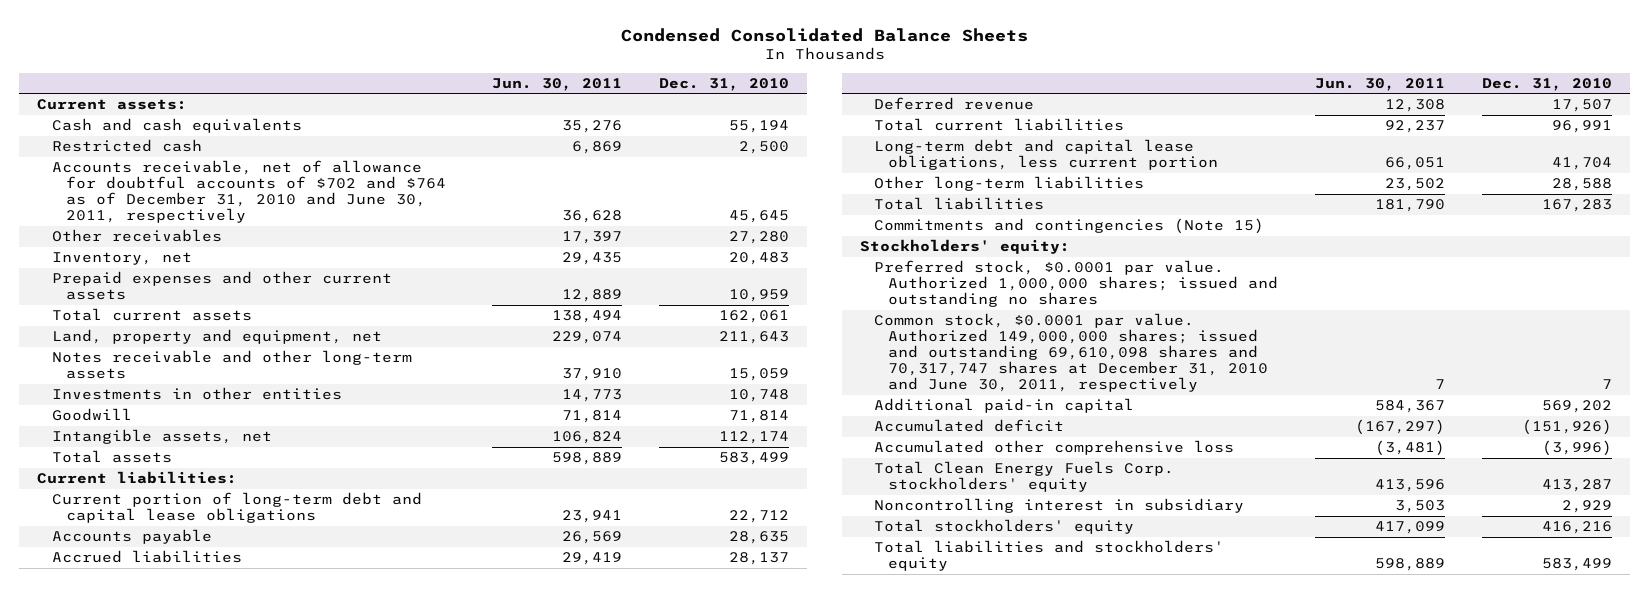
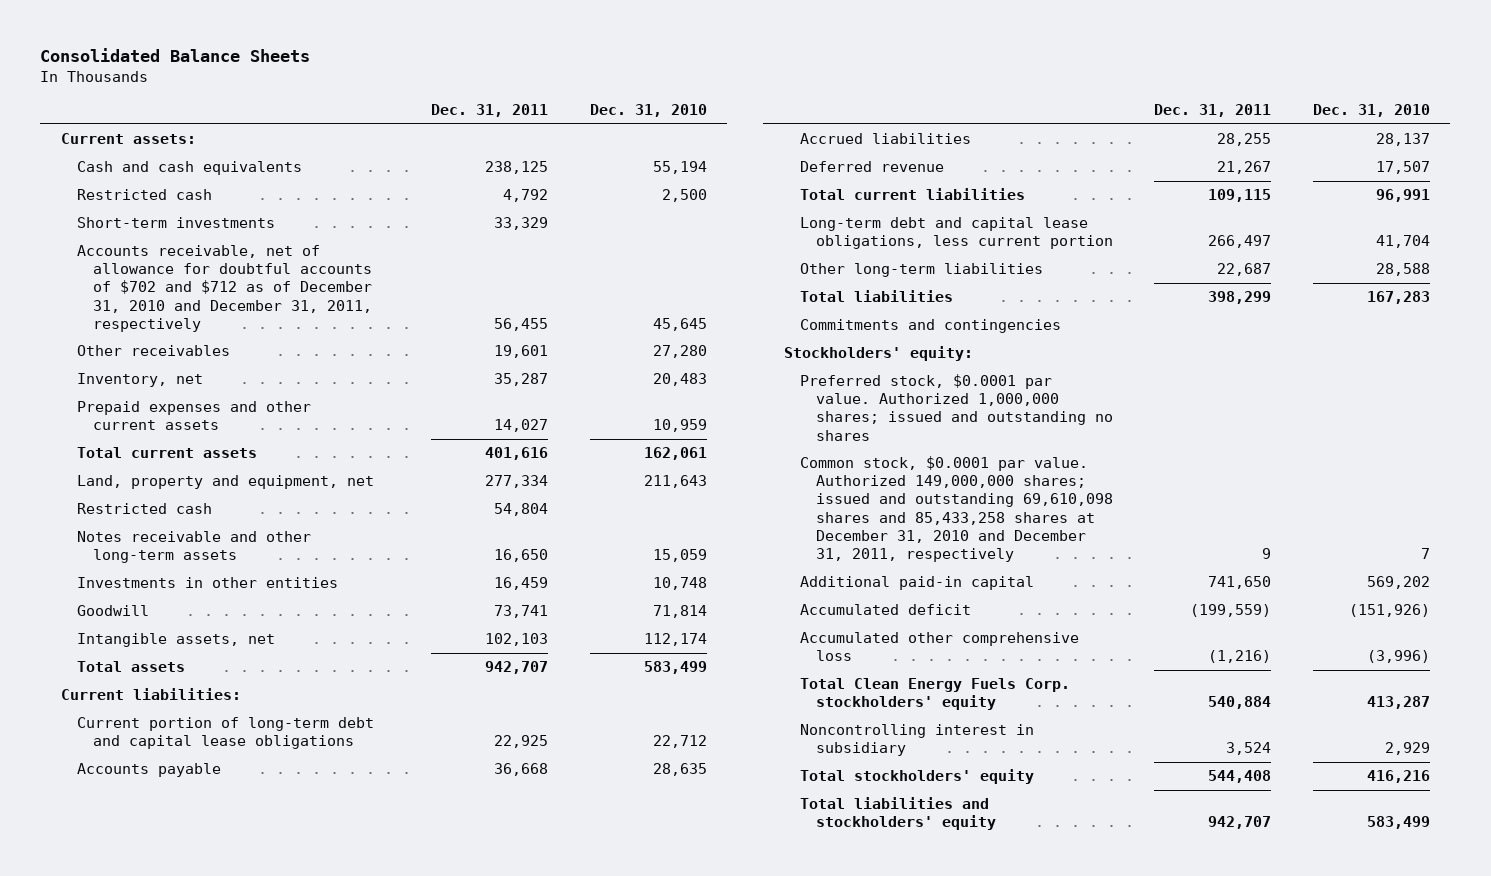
[620,27,1028,42] Condensed Consolidated Balance Sheets -> [40,48,311,63] Consolidated Balance Sheets
[492,78,623,92] Jun. 30, 2011 -> none
none -> [431,104,549,118] Dec. 31, 2011
none -> [76,217,275,229] Short-term investments
[51,160,446,224] Accounts receivable, net of allowance for doubtful accounts of $702 and $764 as of December 31, 2010 and June 30, 2011, respectively -> [76,245,372,332] Accounts receivable, net of allowance for doubtful accounts of $702 and $712 as of December 31, 2010 and December 31, 2011, respectively
none -> [76,503,212,515] Restricted cash
[874,218,1265,235] Commitments and contingencies (Note 15) -> [799,319,1061,334] Commitments and contingencies
[874,313,1269,393] Common stock, $0.0001 par value. Authorized 149,000,000 shares; issued and outstanding 69,610,098 shares and 70,317,747 shares at December 31, 2010 and June 30, 2011, respectively -> [799,456,1113,563] Common stock, $0.0001 par value. Authorized 149,000,000 shares; issued and outstanding 69,610,098 shares and 85,433,258 shares at December 31, 2010 and December 31, 2011, respectively

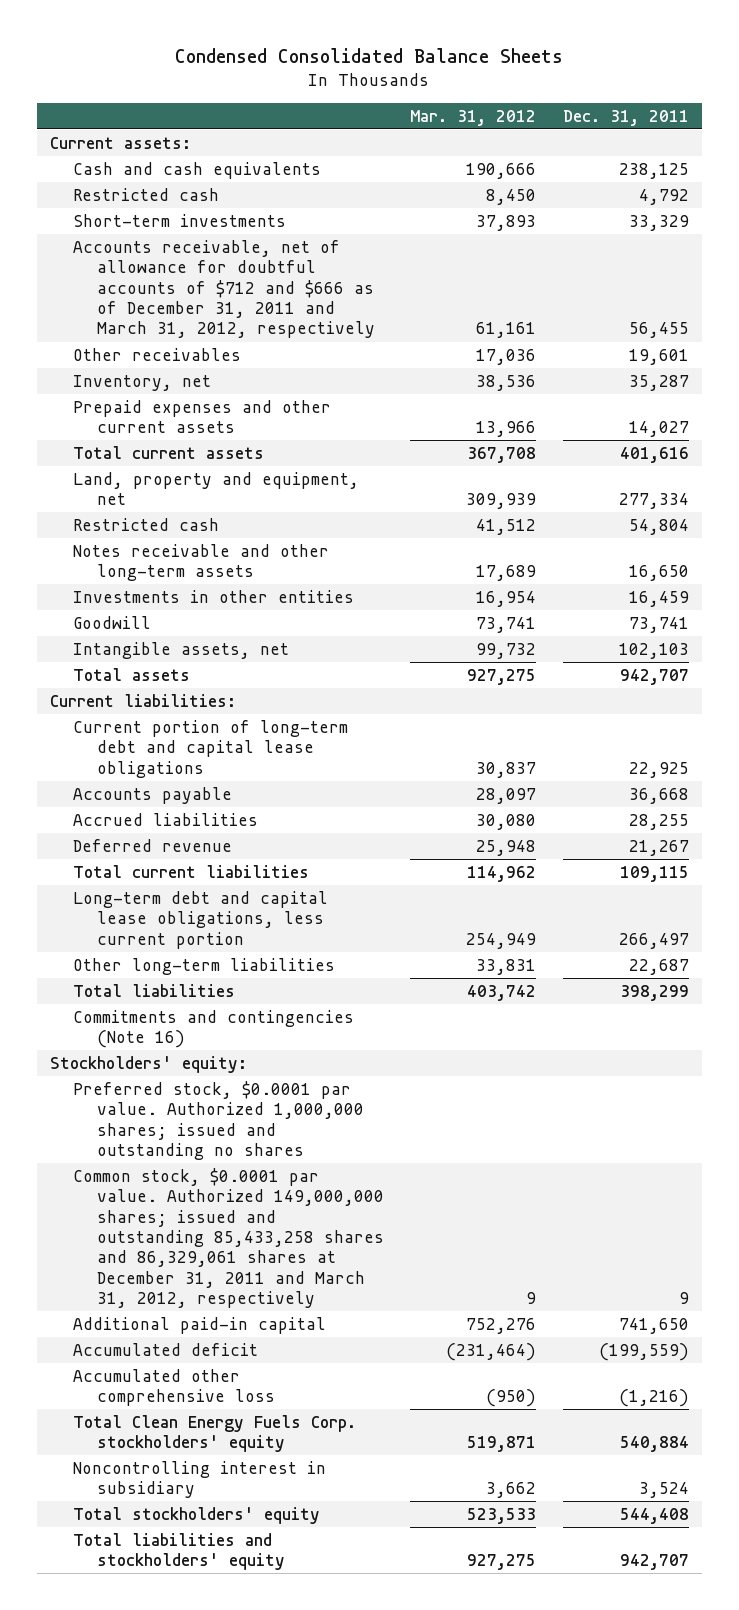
[40,48,311,63] Consolidated Balance Sheets -> [175,48,564,64] Condensed Consolidated Balance Sheets
[589,104,707,118] Dec. 31, 2010 -> none
none -> [410,109,537,126] Mar. 31, 2012
[76,245,372,332] Accounts receivable, net of allowance for doubtful accounts of $702 and $712 as of December 31, 2010 and December 31, 2011, respectively -> [73,239,375,339] Accounts receivable, net of allowance for doubtful accounts of $712 and $666 as of December 31, 2011 and March 31, 2012, respectively
[799,319,1061,334] Commitments and contingencies -> [73,1009,355,1049] Commitments and contingencies (Note 16)
[799,456,1113,563] Common stock, $0.0001 par value. Authorized 149,000,000 shares; issued and outstanding 69,610,098 shares and 85,433,258 shares at December 31, 2010 and December 31, 2011, respectively -> [73,1167,384,1309] Common stock, $0.0001 par value. Authorized 149,000,000 shares; issued and outstanding 85,433,258 shares and 86,329,061 shares at December 31, 2011 and March 31, 2012, respectively

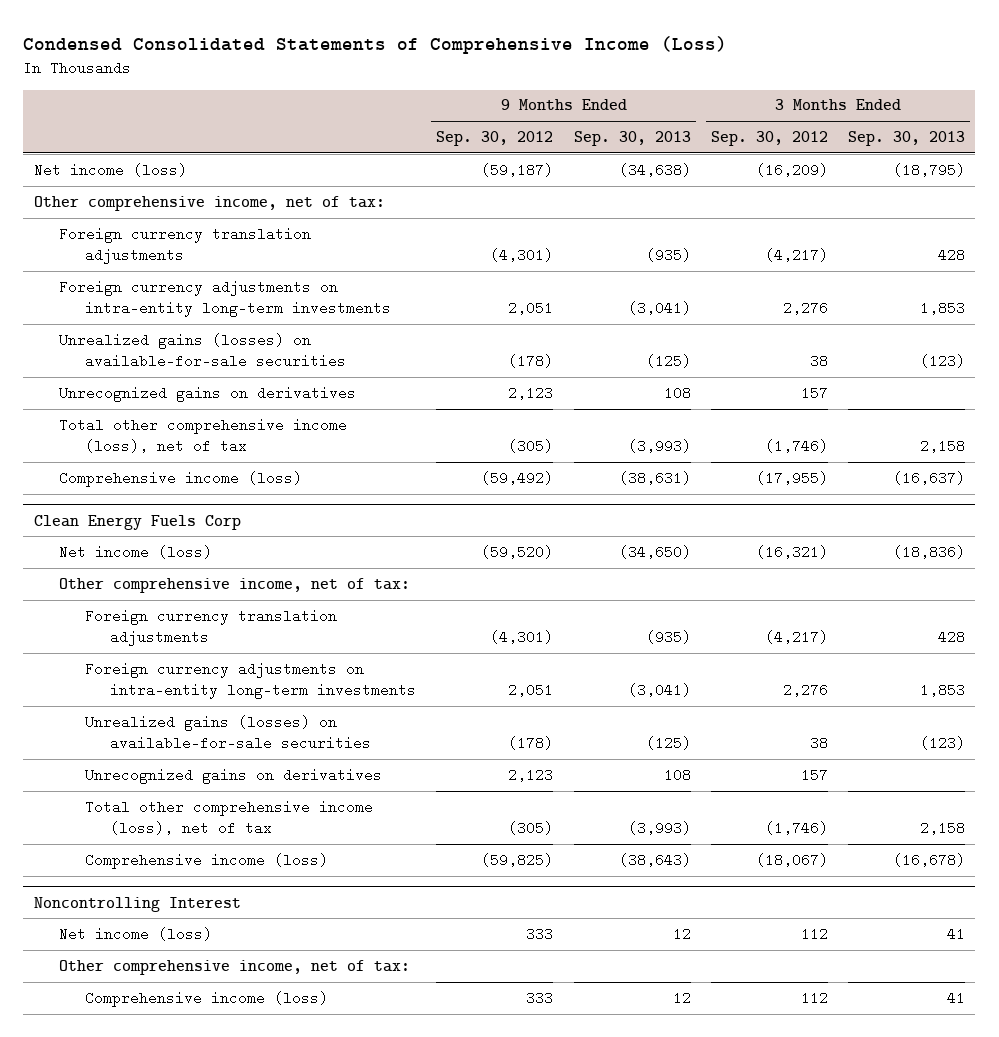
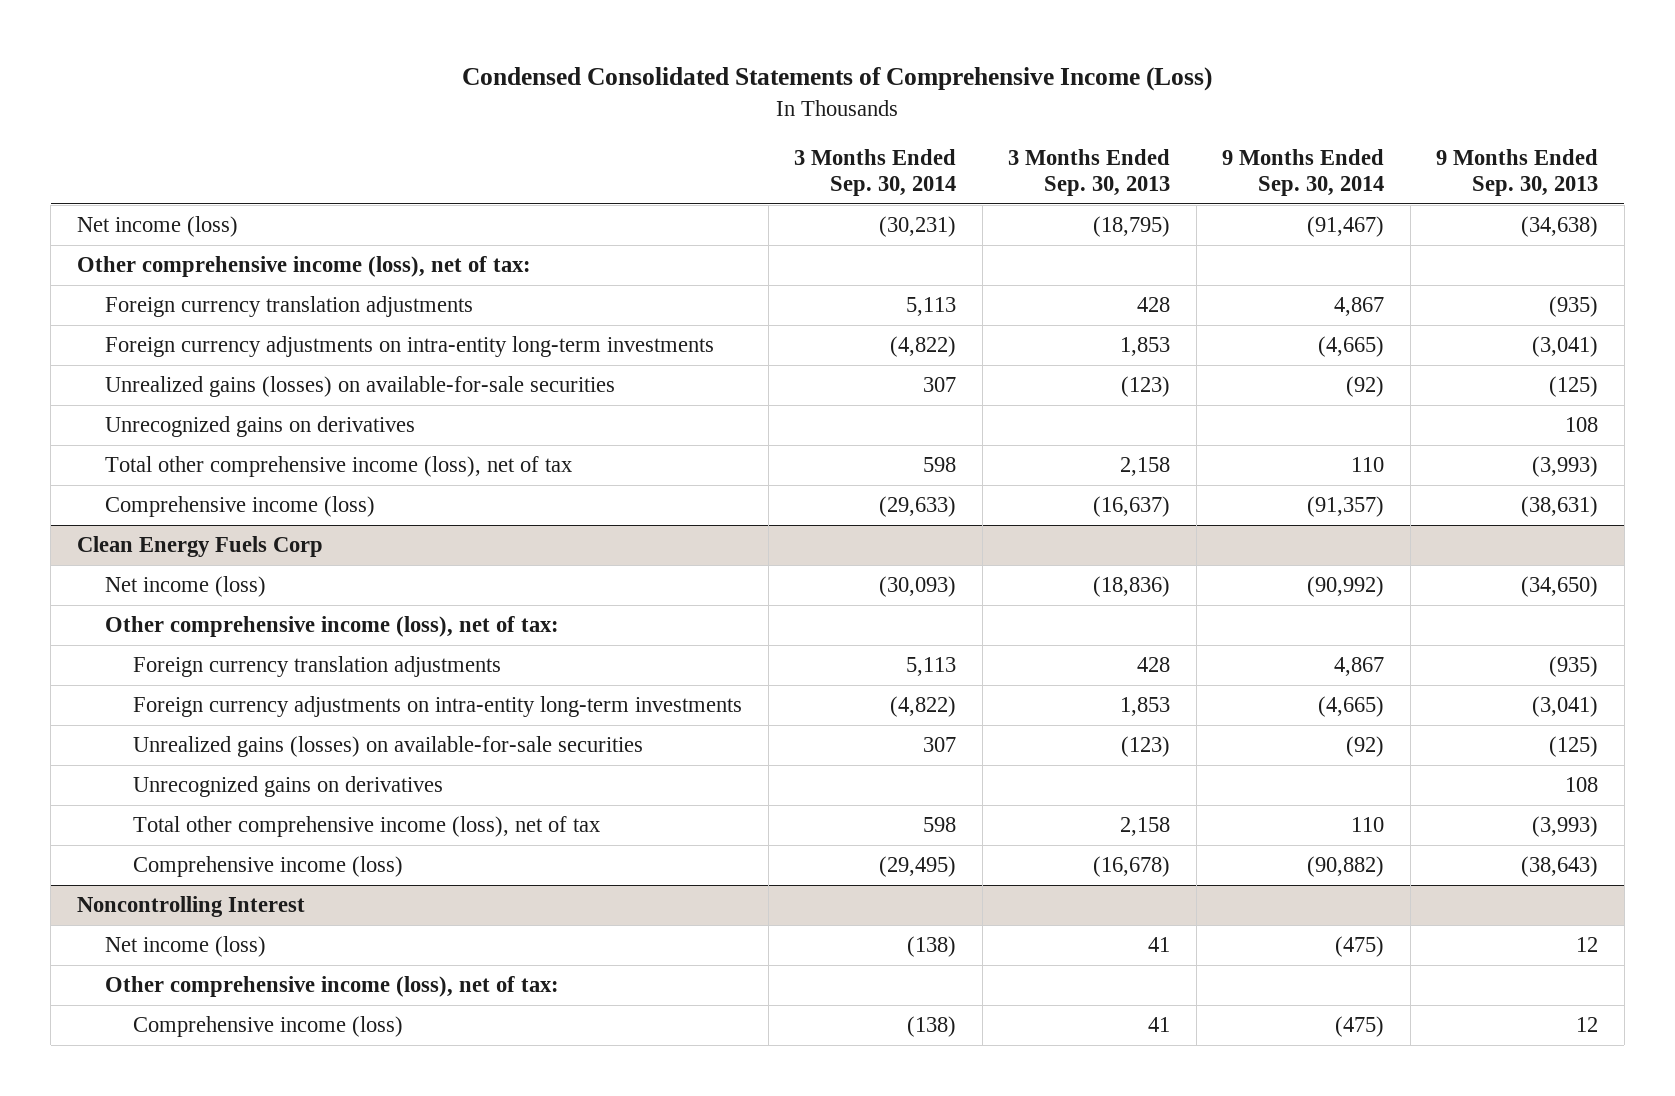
[436,131,554,147] Sep. 30, 2012 -> none
[710,131,828,147] Sep. 30, 2012 -> none
none -> [794,149,957,197] 3 Months Ended Sep. 30, 2014
none -> [1222,149,1385,197] 9 Months Ended Sep. 30, 2014
[33,195,385,211] Other comprehensive income, net of tax: -> [76,256,531,278] Other comprehensive income (loss), net of tax:
[59,577,411,593] Other comprehensive income, net of tax: -> [105,616,560,638] Other comprehensive income (loss), net of tax:
[59,959,411,975] Other comprehensive income, net of tax: -> [105,976,560,998] Other comprehensive income (loss), net of tax:

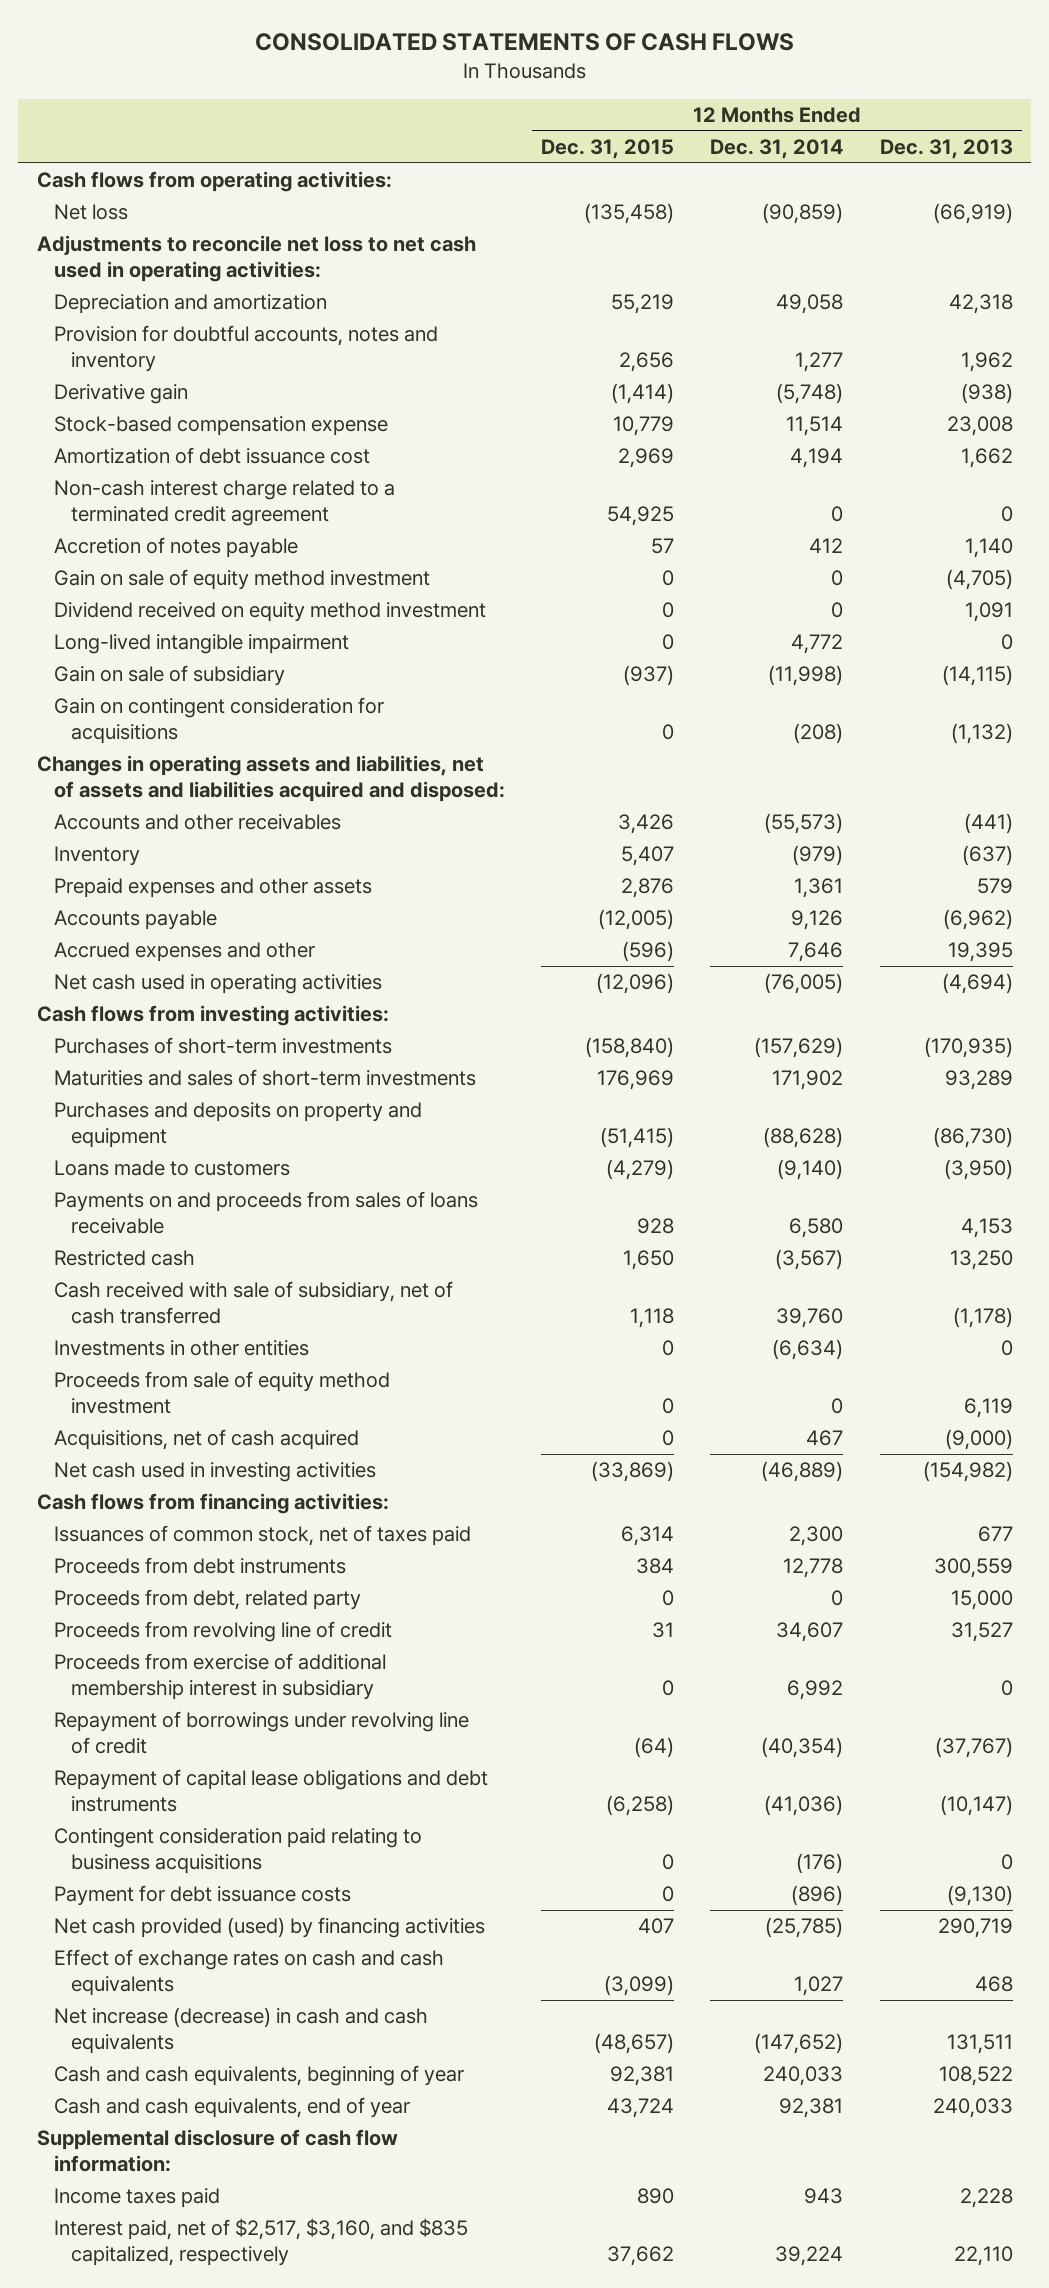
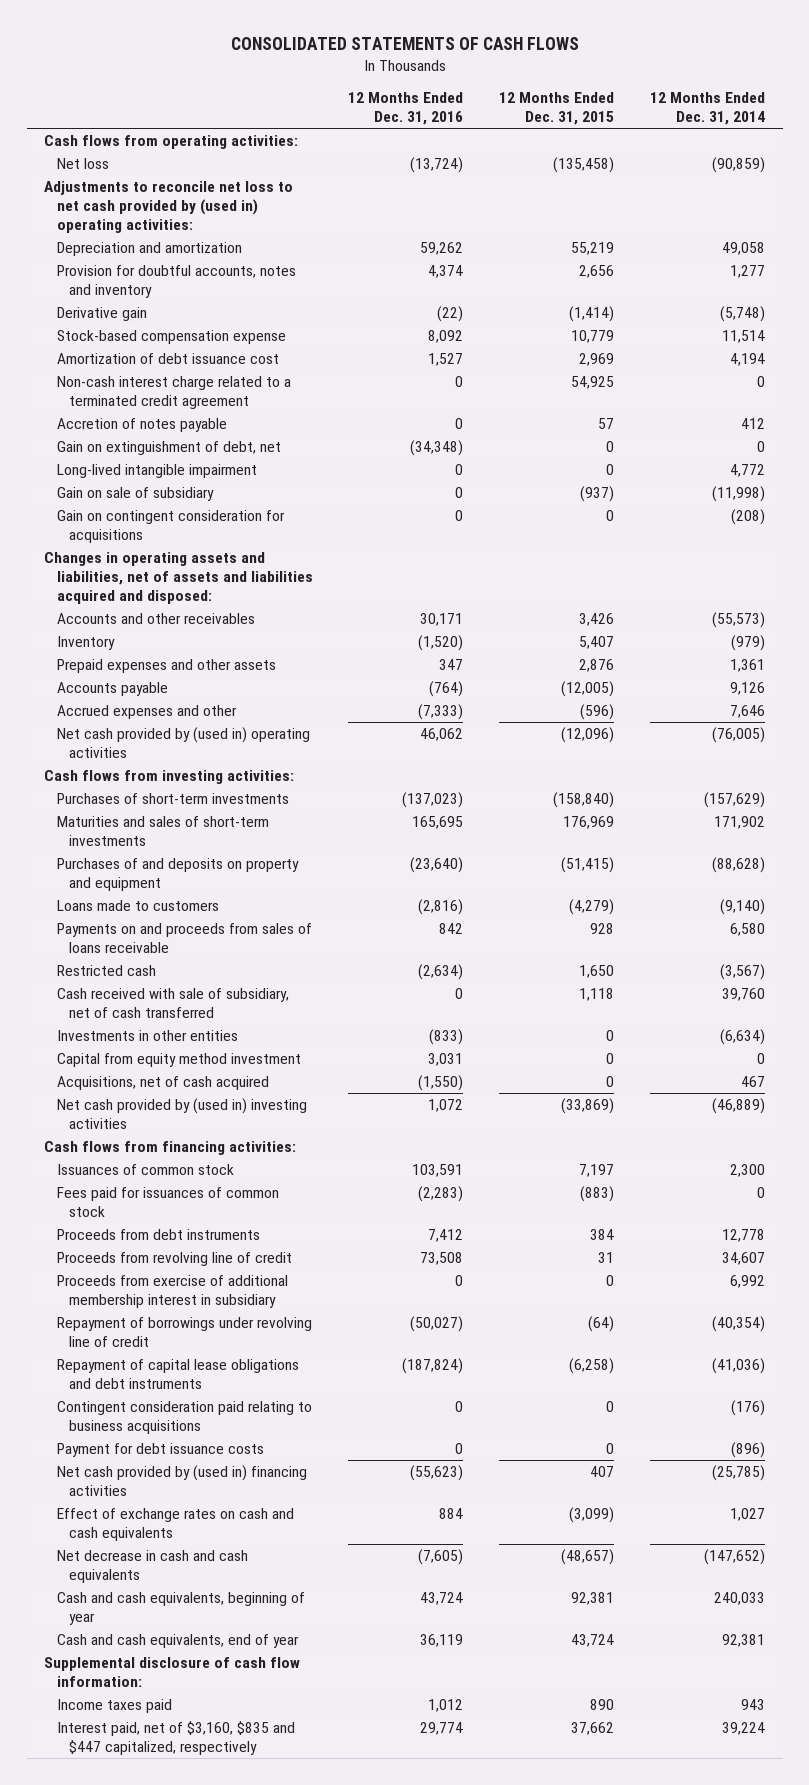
[879,138,1013,159] Dec. 31, 2013 -> none
none -> [348,92,464,126] 12 Months Ended Dec. 31, 2016
[36,235,476,283] Adjustments to reconcile net loss to net cash used in operating activities: -> [44,181,294,233] Adjustments to reconcile net loss to net cash provided by (used in) operating activities:
[53,569,430,591] Gain on sale of equity method investment -> none
[53,602,486,623] Dividend received on equity method investment -> none
none -> [56,441,281,456] Gain on extinguishment of debt, net
[53,974,382,995] Net cash used in operating activities -> [56,727,310,758] Net cash provided by (used in) operating activities
[53,1102,422,1149] Purchases and deposits on property and equipment -> [56,858,299,891] Purchases of and deposits on property and equipment
[53,1371,390,1415] Proceeds from sale of equity method investment -> [56,1053,301,1068] Capital from equity method investment
[53,1462,376,1483] Net cash used in investing activities -> [56,1098,307,1129] Net cash provided by (used in) investing activities
[53,1525,471,1547] Issuances of common stock, net of taxes paid -> [56,1164,234,1176] Issuances of common stock
[621,1526,675,1547] 6,314 -> [578,1164,614,1178] 7,197
none -> [56,1187,279,1217] Fees paid for issuances of common stock
[53,1589,361,1611] Proceeds from debt, related party -> none
[53,1917,485,1939] Net cash provided (used) by financing activities -> [56,1465,307,1496] Net cash provided by (used in) financing activities
[53,2007,428,2055] Net increase (decrease) in cash and cash equivalents -> [56,1550,248,1583] Net decrease in cash and cash equivalents
[53,2218,468,2267] Interest paid, net of $2,517, $3,160, and $835 capitalized, respectively -> [56,1721,295,1755] Interest paid, net of $3,160, $835 and $447 capitalized, respectively

